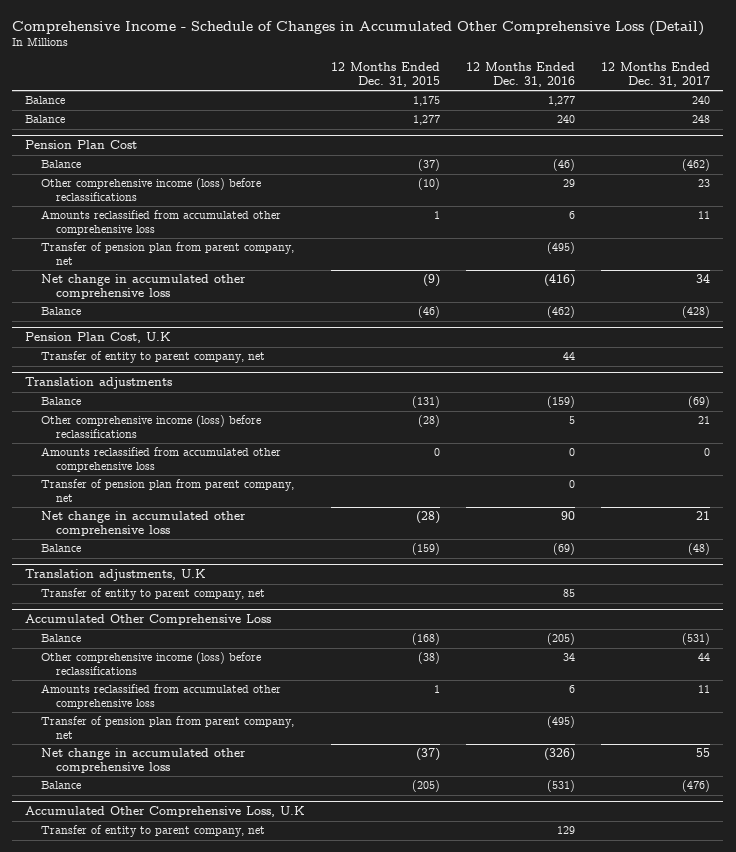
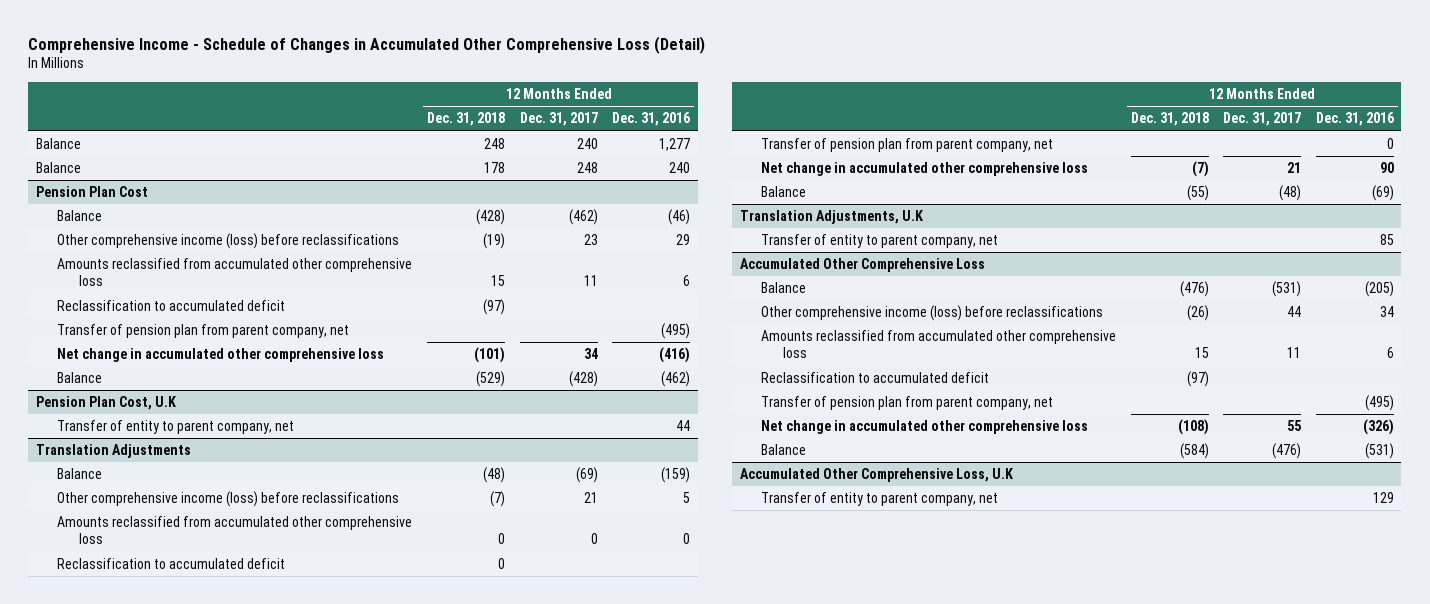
[331,62,441,87] 12 Months Ended Dec. 31, 2015 -> none
none -> [426,112,505,127] Dec. 31, 2018
none -> [57,299,286,311] Reclassification to accumulated deficit
[25,377,173,390] Translation adjustments -> [35,443,191,458] Translation Adjustments
none -> [57,557,286,569] Reclassification to accumulated deficit
[25,569,207,582] Translation adjustments, U.K -> [739,209,923,224] Translation Adjustments, U.K
none -> [761,371,990,383] Reclassification to accumulated deficit

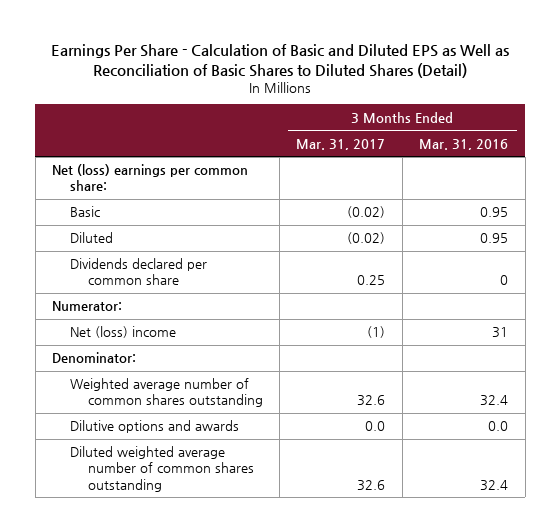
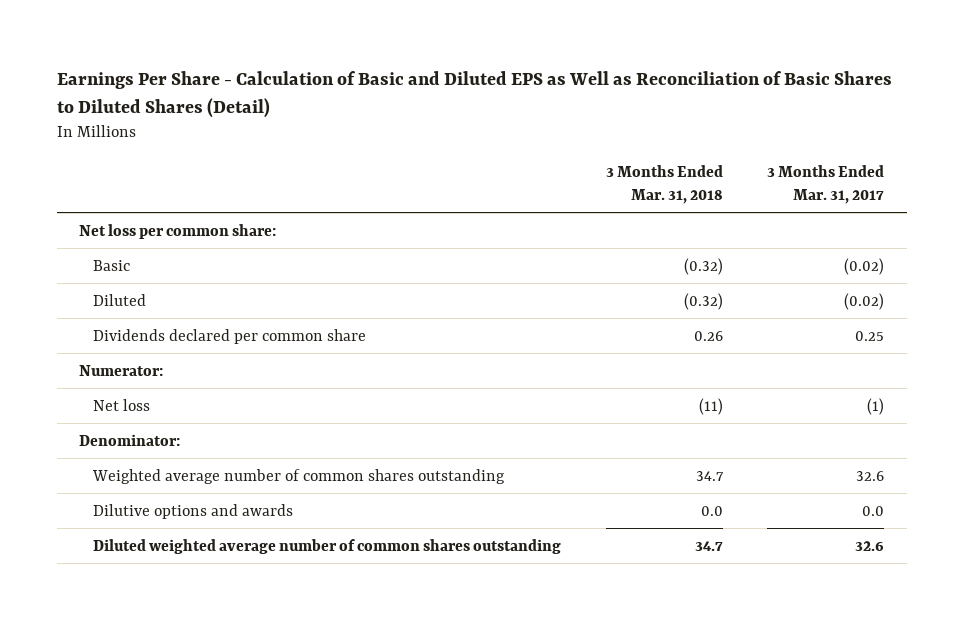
[419,138,509,150] Mar. 31, 2016 -> none
none -> [605,165,723,204] 3 Months Ended Mar. 31, 2018
[52,164,249,192] Net (loss) earnings per common share: -> [79,223,277,239] Net loss per common share:
[69,326,176,339] Net (loss) income -> [93,398,151,411] Net loss

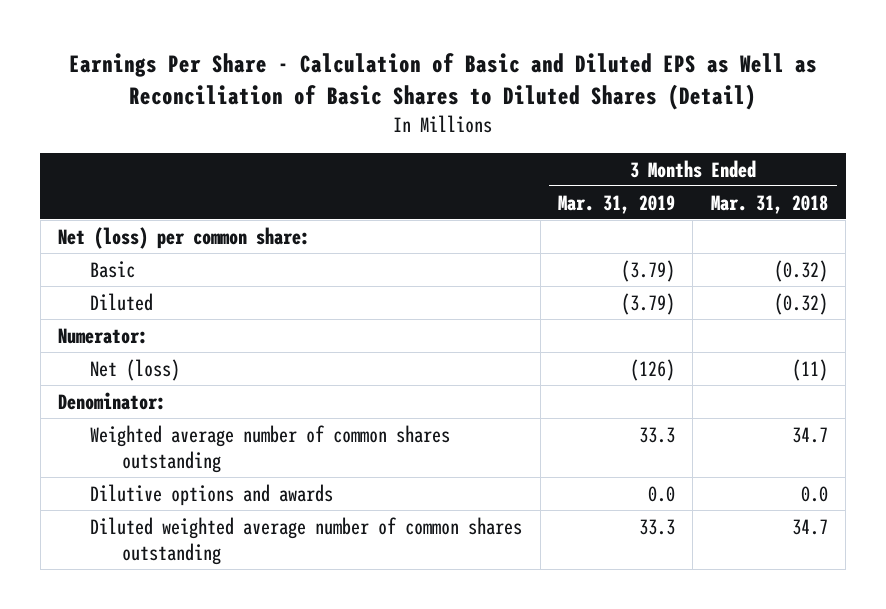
[767,165,885,204] 3 Months Ended Mar. 31, 2017 -> none
none -> [557,194,675,214] Mar. 31, 2019
[79,223,277,239] Net loss per common share: -> [58,226,311,249] Net (loss) per common share:
[93,328,367,344] Dividends declared per common share -> none
[93,398,151,411] Net loss -> [90,358,181,381] Net (loss)

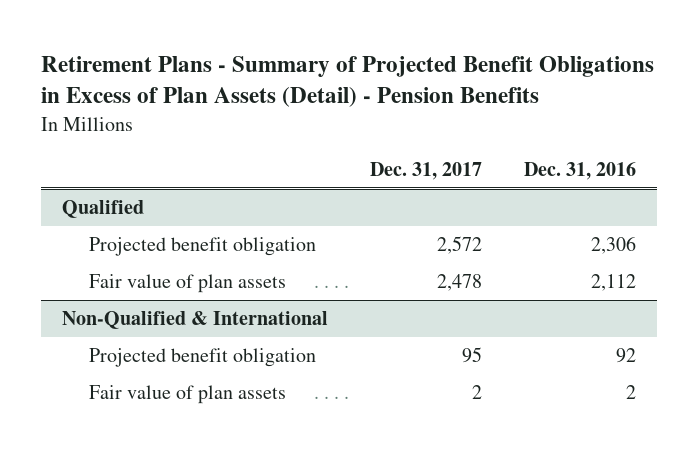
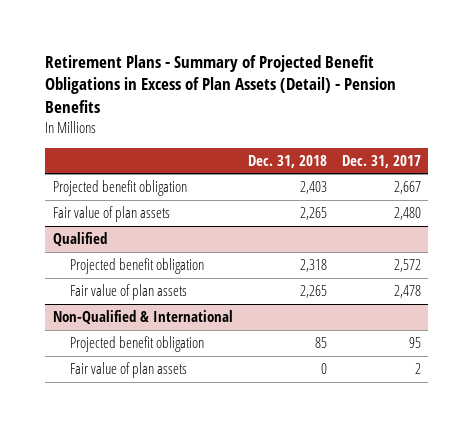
[524,161,637,180] Dec. 31, 2016 -> none
none -> [247,154,327,168] Dec. 31, 2018
none -> [52,180,187,197] Projected benefit obligation
none -> [52,206,170,223] Fair value of plan assets

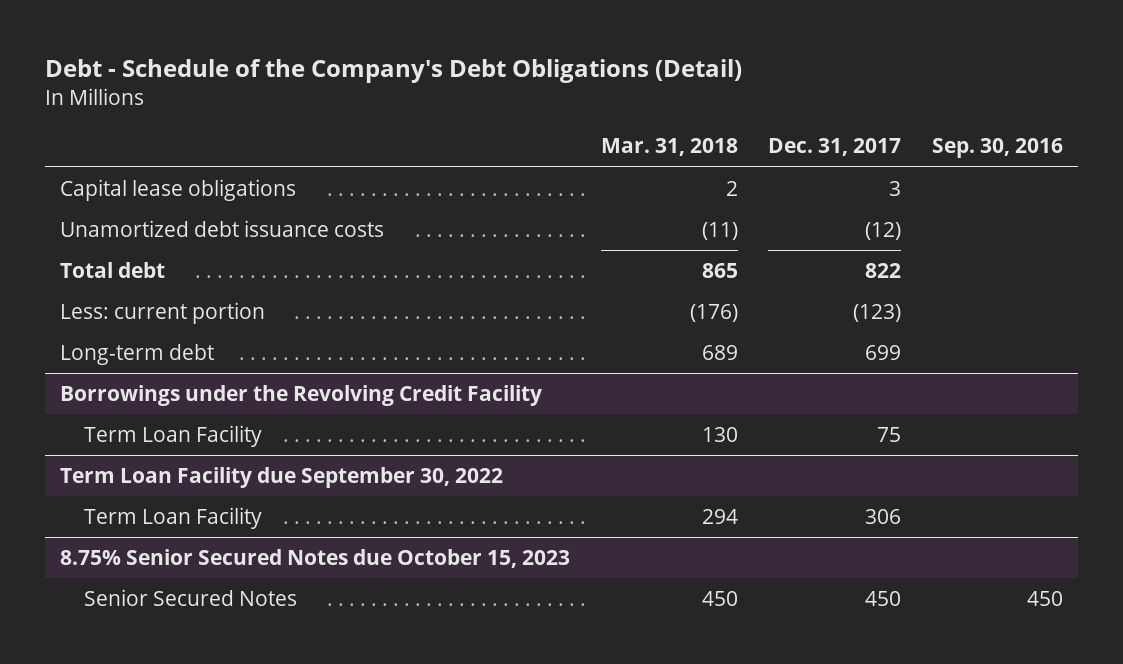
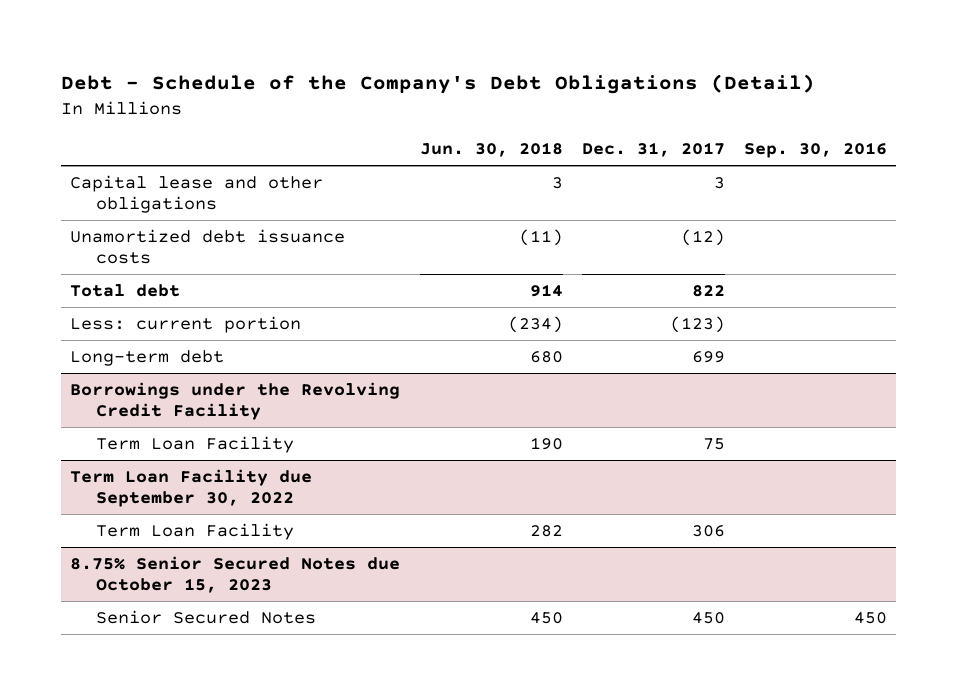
[600,138,738,157] Mar. 31, 2018 -> none
none -> [419,142,563,158] Jun. 30, 2018
[60,178,297,201] Capital lease obligations -> [70,174,324,214] Capital lease and other obligations

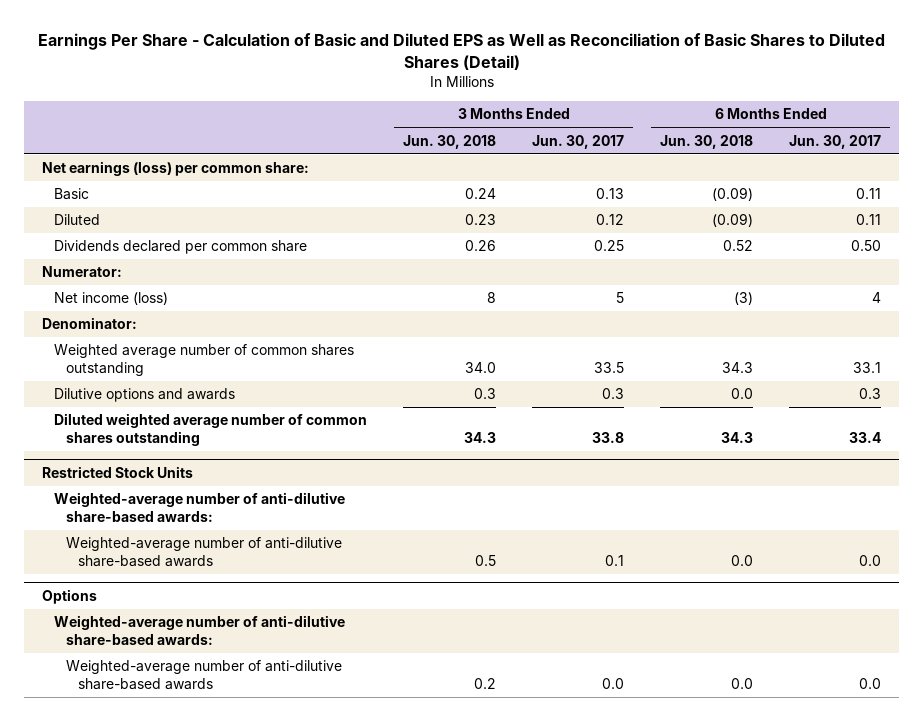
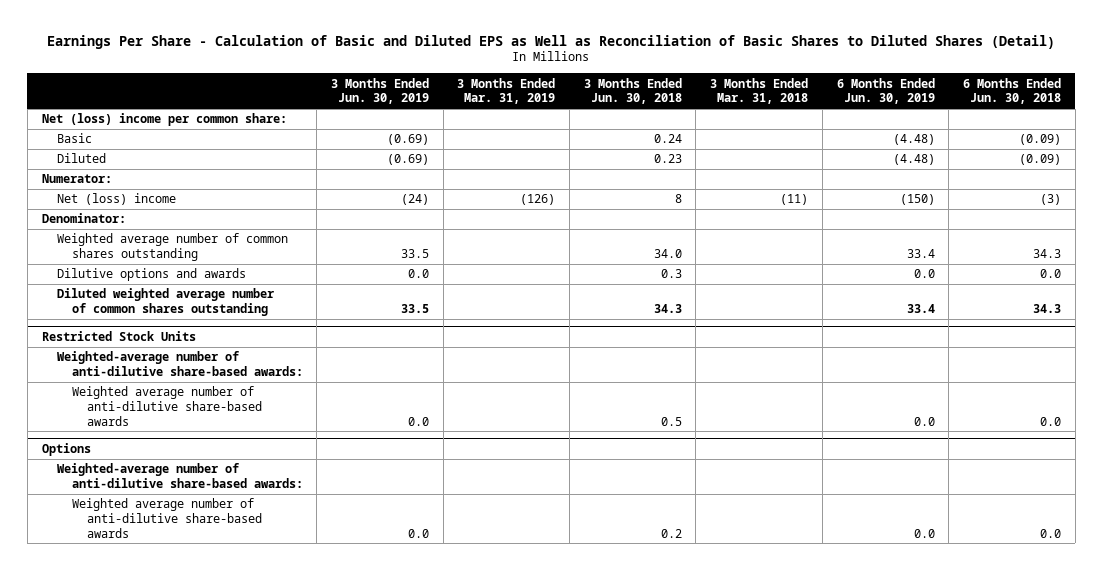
[532,134,625,149] Jun. 30, 2017 -> none
[789,134,882,149] Jun. 30, 2017 -> none
none -> [331,77,430,105] 3 Months Ended Jun. 30, 2019
none -> [457,77,556,105] 3 Months Ended Mar. 31, 2019
none -> [710,77,809,105] 3 Months Ended Mar. 31, 2018
none -> [836,77,935,105] 6 Months Ended Jun. 30, 2019
[42,161,310,177] Net earnings (loss) per common share: -> [41,113,287,127] Net (loss) income per common share:
[54,240,308,255] Dividends declared per common share -> none
[54,292,169,306] Net income (loss) -> [56,193,176,206] Net (loss) income
[66,537,343,567] Weighted-average number of anti-dilutive share-based awards -> [71,386,262,426] Weighted average number of anti-dilutive share-based awards
[66,660,343,690] Weighted-average number of anti-dilutive share-based awards -> [71,498,262,538] Weighted average number of anti-dilutive share-based awards

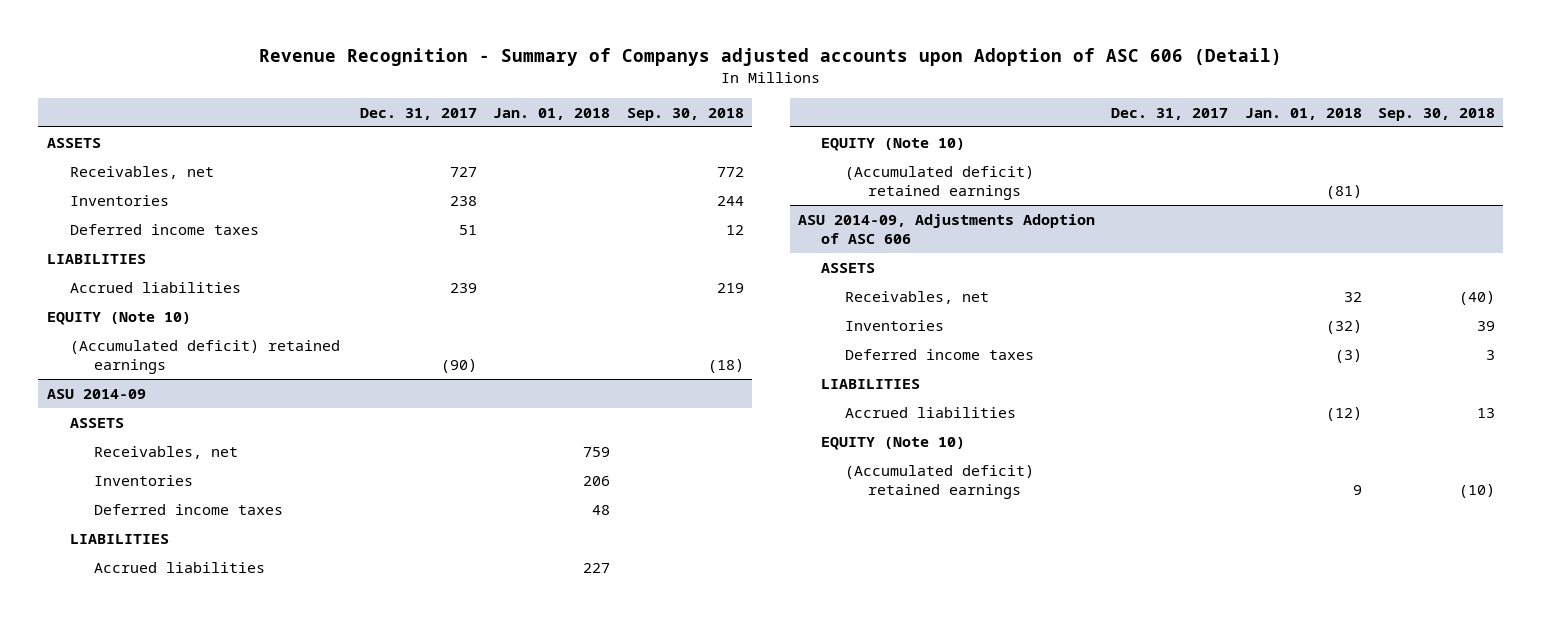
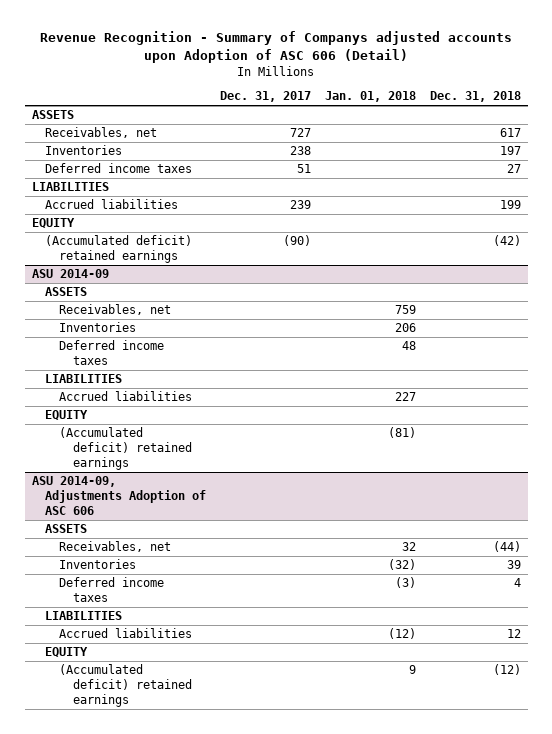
[626,107,744,121] Sep. 30, 2018 -> none
none -> [429,91,521,103] Dec. 31, 2018
[46,311,191,325] EQUITY (Note 10) -> [31,218,75,229] EQUITY
[821,137,966,151] EQUITY (Note 10) -> [45,410,89,421] EQUITY
[821,436,966,450] EQUITY (Note 10) -> [45,647,89,658] EQUITY

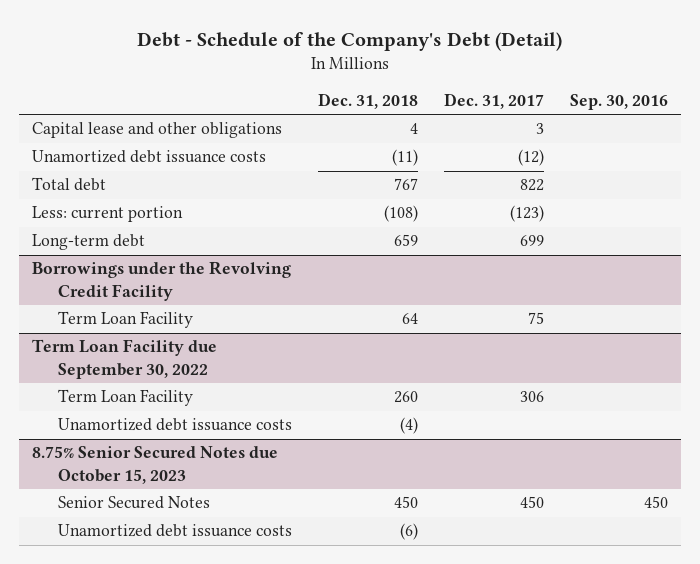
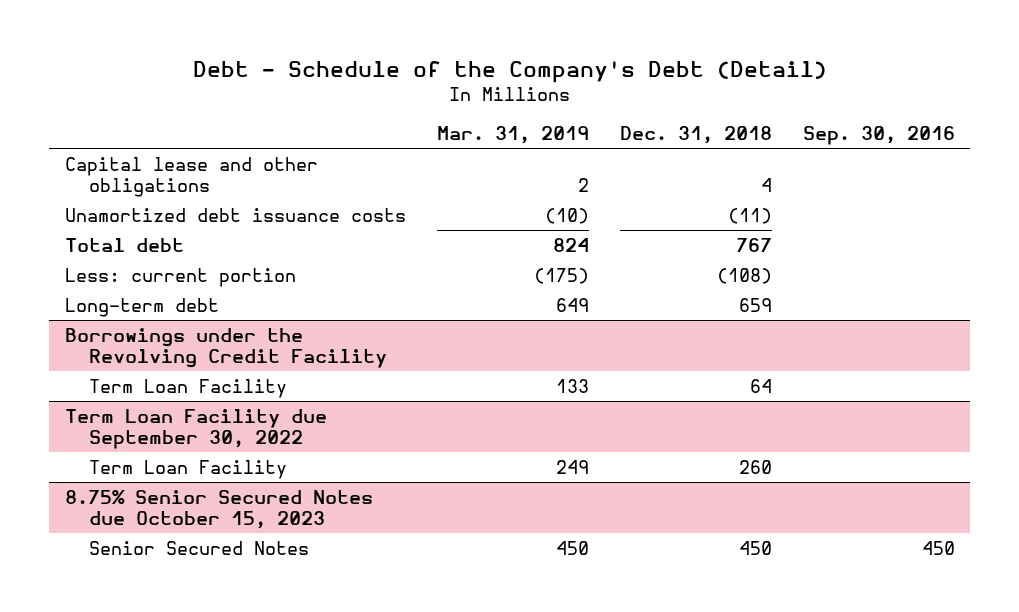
[444,93,545,110] Dec. 31, 2017 -> none
none -> [436,126,589,145] Mar. 31, 2019
[57,418,292,432] Unamortized debt issuance costs -> none
[57,524,292,538] Unamortized debt issuance costs -> none

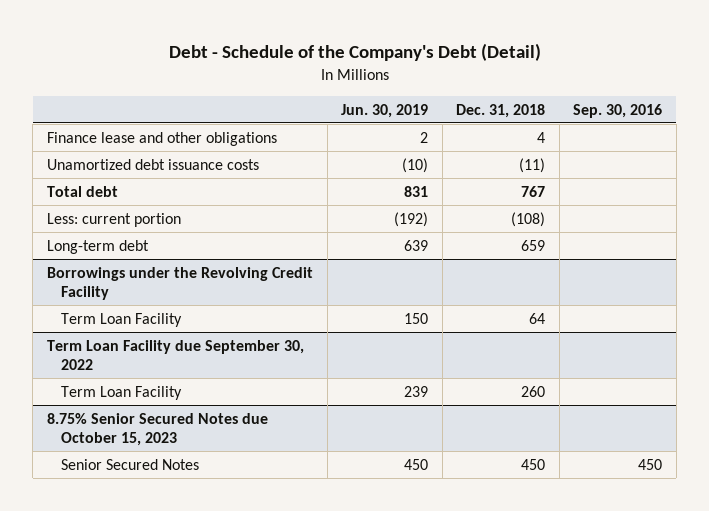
[436,126,589,145] Mar. 31, 2019 -> none
none -> [341,103,429,118] Jun. 30, 2019
[64,156,318,197] Capital lease and other obligations -> [46,131,277,146] Finance lease and other obligations

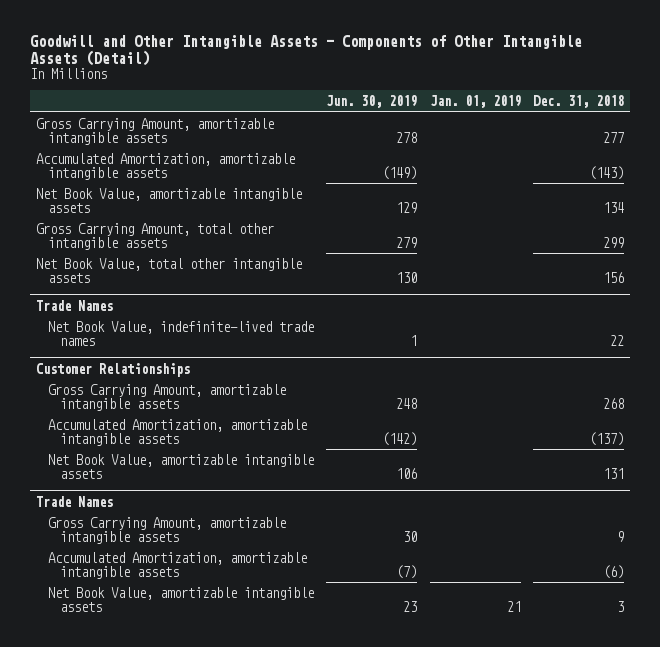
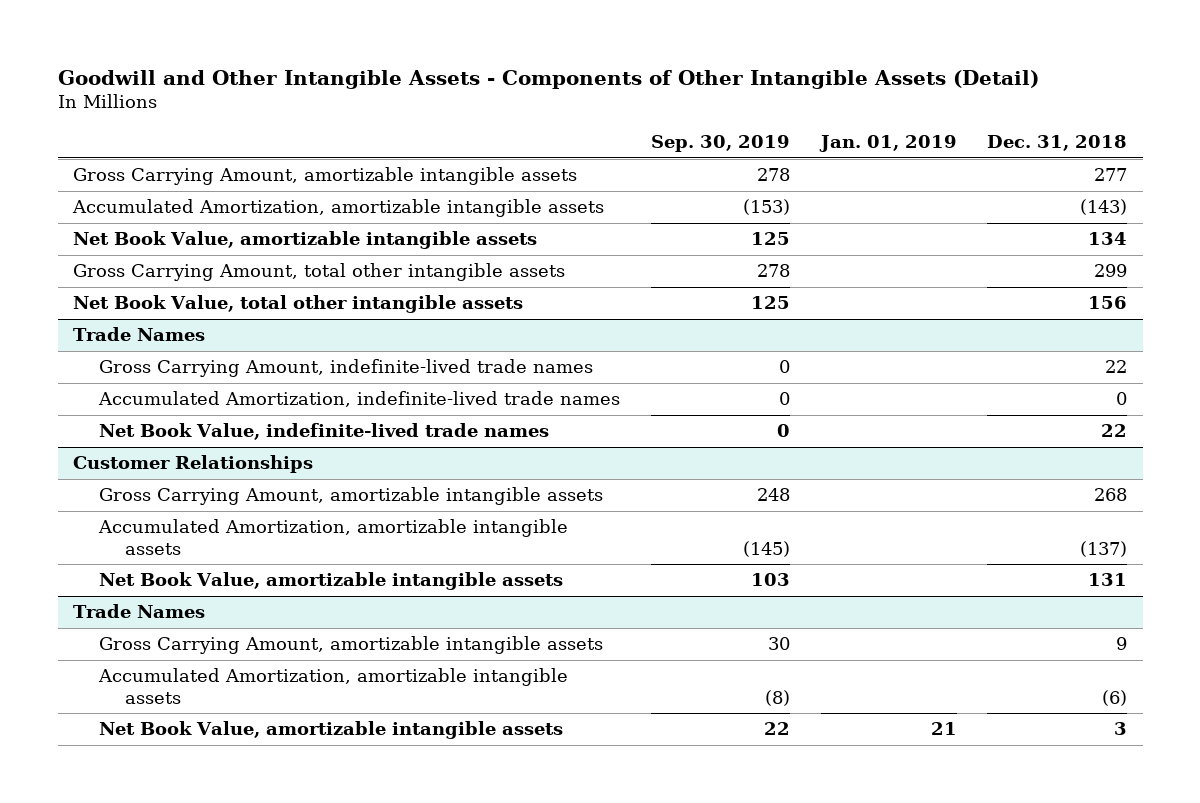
[326,95,418,109] Jun. 30, 2019 -> none
none -> [650,134,790,152] Sep. 30, 2019
none -> [99,359,594,378] Gross Carrying Amount, indefinite-lived trade names
none -> [98,391,621,408] Accumulated Amortization, indefinite-lived trade names

